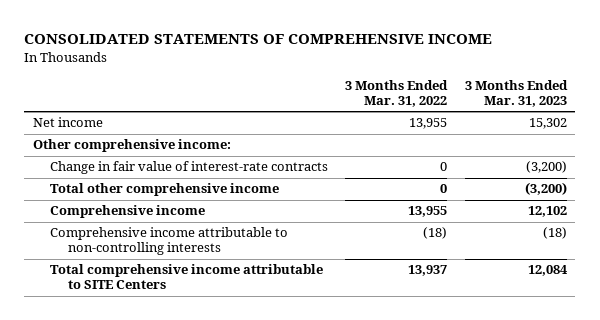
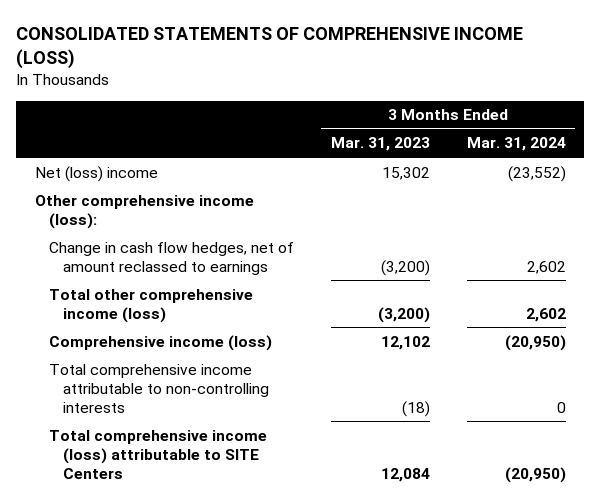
[24,34,493,45] CONSOLIDATED STATEMENTS OF COMPREHENSIVE INCOME -> [16,27,524,70] CONSOLIDATED STATEMENTS OF COMPREHENSIVE INCOME (LOSS)
[345,80,449,108] 3 Months Ended Mar. 31, 2022 -> none
none -> [466,137,566,152] Mar. 31, 2024
[50,161,329,175] Change in fair value of interest-rate contracts -> none
[32,117,103,128] Net income -> [34,165,158,182] Net (loss) income
[32,139,231,153] Other comprehensive income: -> [34,194,254,229] Other comprehensive income (loss):
none -> [48,241,294,275] Change in cash flow hedges, net of amount reclassed to earnings
[50,183,280,197] Total other comprehensive income -> [48,288,253,323] Total other comprehensive income (loss)
[50,205,206,219] Comprehensive income -> [48,334,272,351] Comprehensive income (loss)
[50,227,289,256] Comprehensive income attributable to non-controlling interests -> [48,363,269,413] Total comprehensive income attributable to non-controlling interests
[50,264,324,290] Total comprehensive income attributable to SITE Centers -> [48,429,267,479] Total comprehensive income (loss) attributable to SITE Centers

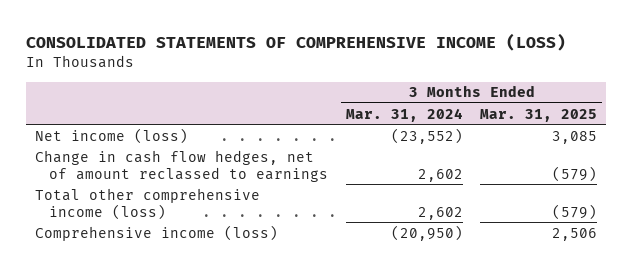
[330,137,430,152] Mar. 31, 2023 -> none
none -> [480,108,598,122] Mar. 31, 2025
[34,194,254,229] Other comprehensive income (loss): -> none
[34,165,158,182] Net (loss) income -> [35,127,189,144] Net income (loss)
[48,363,269,413] Total comprehensive income attributable to non-controlling interests -> none
[48,429,267,479] Total comprehensive income (loss) attributable to SITE Centers -> none

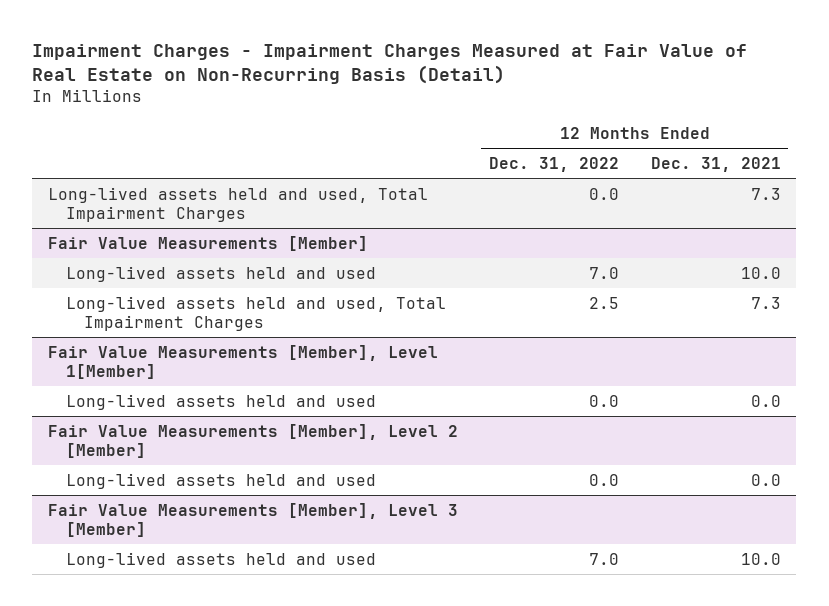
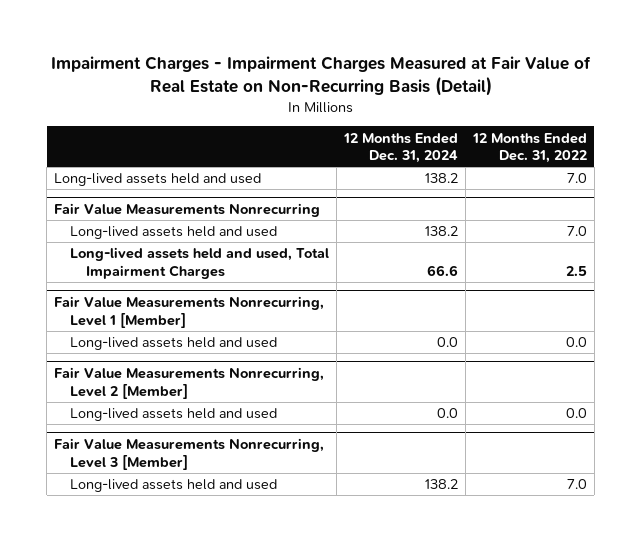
[650,156,781,172] Dec. 31, 2021 -> none
none -> [343,132,459,164] 12 Months Ended Dec. 31, 2024
[47,186,428,223] Long-lived assets held and used, Total Impairment Charges -> none
[47,235,368,251] Fair Value Measurements [Member] -> none
none -> [54,202,321,217] Fair Value Measurements Nonrecurring
none -> [70,226,278,240] Long-lived assets held and used
[47,344,438,380] Fair Value Measurements [Member], Level 1[Member] -> [54,295,325,328] Fair Value Measurements Nonrecurring, Level 1 [Member]
[47,423,458,459] Fair Value Measurements [Member], Level 2 [Member] -> [54,366,325,399] Fair Value Measurements Nonrecurring, Level 2 [Member]
[47,502,458,538] Fair Value Measurements [Member], Level 3 [Member] -> [54,437,325,470] Fair Value Measurements Nonrecurring, Level 3 [Member]

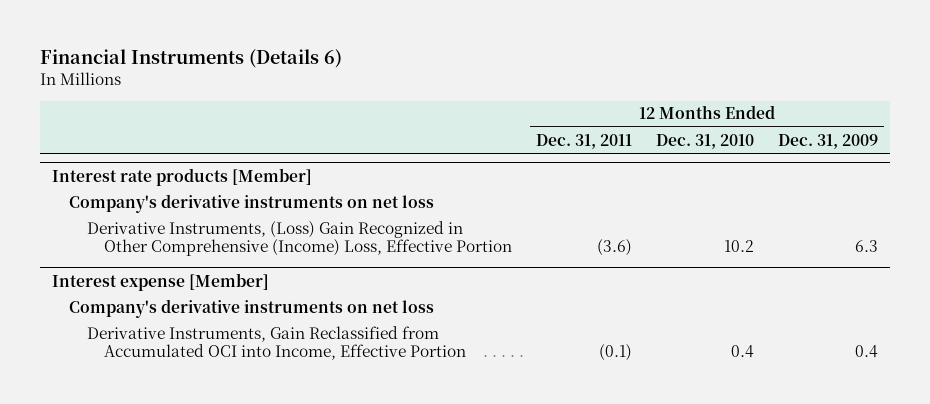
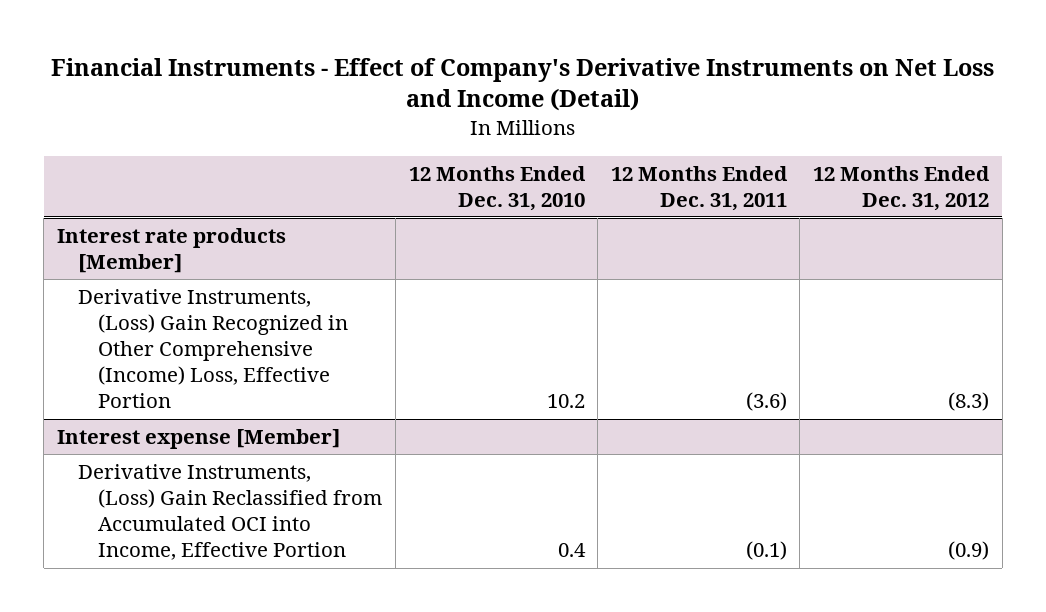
[40,49,343,69] Financial Instruments (Details 6) -> [51,57,995,112] Financial Instruments - Effect of Company's Derivative Instruments on Net Loss and Income (Detail)
[777,133,878,149] Dec. 31, 2009 -> none
none -> [813,165,991,211] 12 Months Ended Dec. 31, 2012
[69,193,435,213] Company's derivative instruments on net loss -> none
[69,298,435,318] Company's derivative instruments on net loss -> none
[86,325,466,360] Derivative Instruments, Gain Reclassified from Accumulated OCI into Income, Effective Portion -> [77,463,383,561] Derivative Instruments, (Loss) Gain Reclassified from Accumulated OCI into Income, Effective Portion

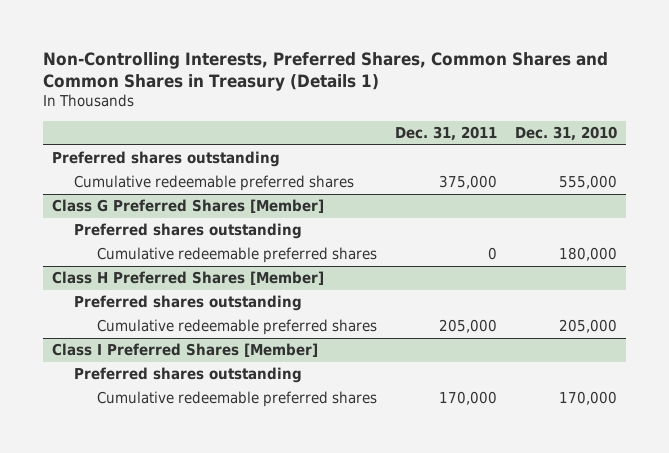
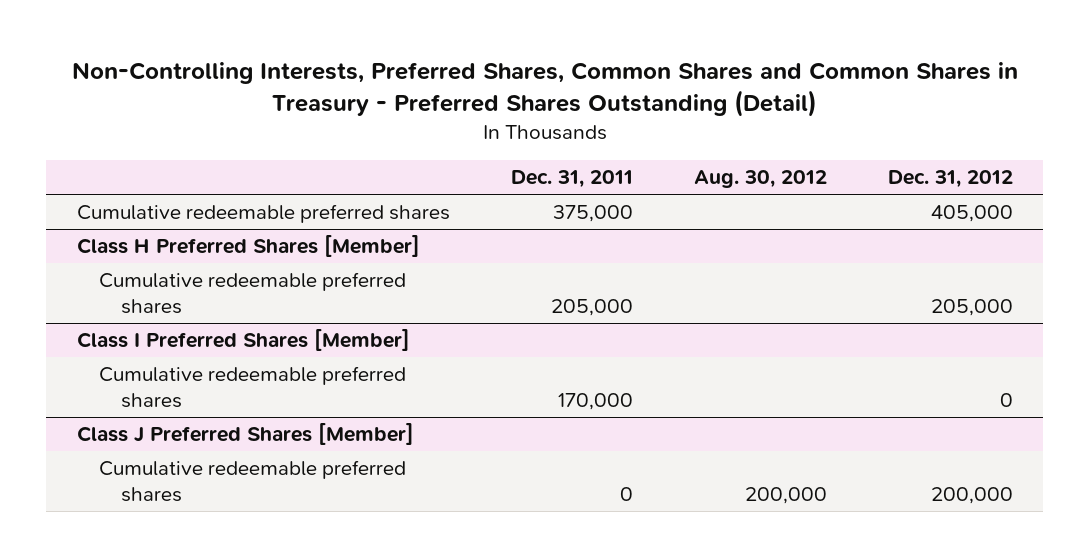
[42,51,608,92] Non-Controlling Interests, Preferred Shares, Common Shares and Common Shares in Treasury (Details 1) -> [71,61,1018,118] Non-Controlling Interests, Preferred Shares, Common Shares and Common Shares in Treasury - Preferred Shares Outstanding (Detail)
[515,125,618,141] Dec. 31, 2010 -> none
none -> [693,170,827,189] Aug. 30, 2012
none -> [887,170,1013,189] Dec. 31, 2012
[51,151,280,168] Preferred shares outstanding -> none
[51,199,324,214] Class G Preferred Shares [Member] -> none
[74,223,303,240] Preferred shares outstanding -> none
[96,247,377,264] Cumulative redeemable preferred shares -> none
[74,295,303,312] Preferred shares outstanding -> none
[74,367,303,384] Preferred shares outstanding -> none
none -> [76,423,414,446] Class J Preferred Shares [Member]
none -> [99,460,407,502] Cumulative redeemable preferred shares

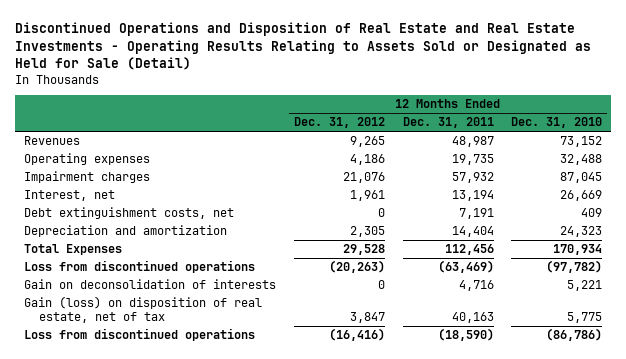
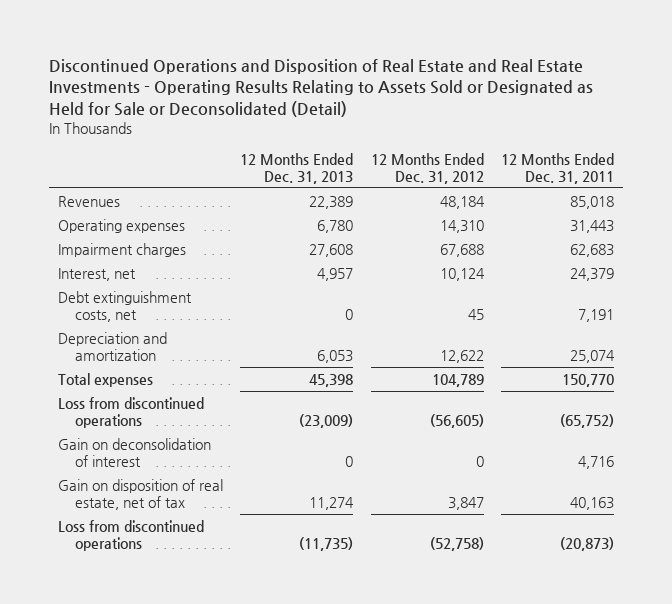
[15,21,592,71] Discontinued Operations and Disposition of Real Estate and Real Estate Investments - Operating Results Relating to Assets Sold or Designated as Held for Sale (Detail) -> [48,58,593,118] Discontinued Operations and Disposition of Real Estate and Real Estate Investments - Operating Results Relating to Assets Sold or Designated as Held for Sale or Deconsolidated (Detail)
[511,117,603,129] Dec. 31, 2010 -> none
none -> [240,152,354,184] 12 Months Ended Dec. 31, 2013
[349,136,385,148] 9,265 -> [439,196,485,210] 48,184
[451,136,494,148] 48,987 -> [570,196,615,210] 85,018
[349,154,385,166] 4,186 -> [439,220,484,234] 14,310
[451,154,494,166] 19,735 -> [570,220,615,234] 31,443
[342,172,385,184] 21,076 -> [439,244,484,258] 67,688
[451,172,494,184] 57,932 -> [570,244,615,258] 62,683
[349,190,385,202] 1,961 -> [439,268,485,282] 10,124
[451,190,494,202] 13,194 -> [570,268,615,282] 24,379
[377,208,385,218] 0 -> [467,308,484,320] 45
[349,226,385,238] 2,305 -> [439,349,484,363] 12,622
[451,226,494,238] 14,404 -> [570,349,616,363] 25,074
[24,244,123,256] Total Expenses -> [57,373,153,388] Total expenses
[342,244,385,256] 29,528 -> [431,374,484,388] 104,789
[444,244,494,256] 112,456 -> [562,374,615,388] 150,770
[328,260,385,274] (20,263) -> [429,413,484,428] (56,605)
[437,260,494,274] (63,469) -> [560,413,615,428] (65,752)
[24,279,277,290] Gain on deconsolidation of interests -> [57,438,211,467] Gain on deconsolidation of interest
[24,296,263,323] Gain (loss) on disposition of real estate, net of tax -> [57,479,223,510] Gain on disposition of real estate, net of tax
[328,328,385,342] (16,416) -> [429,536,484,551] (52,758)
[437,328,494,342] (18,590) -> [560,536,615,551] (20,873)

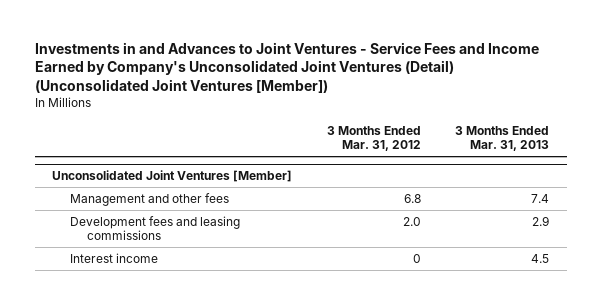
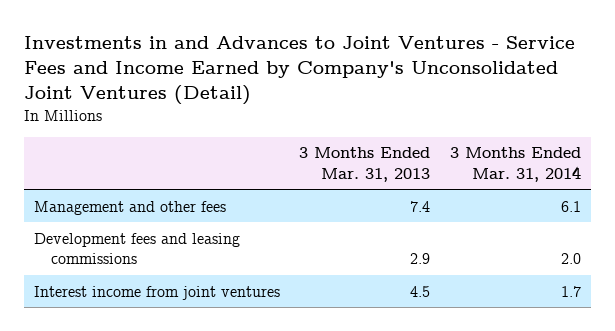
[34,41,539,93] Investments in and Advances to Joint Ventures - Service Fees and Income Earned by Company's Unconsolidated Joint Ventures (Detail) (Unconsolidated Joint Ventures [Member]) -> [23,35,575,105] Investments in and Advances to Joint Ventures - Service Fees and Income Earned by Company's Unconsolidated Joint Ventures (Detail)
[326,125,421,152] 3 Months Ended Mar. 31, 2012 -> none
none -> [449,147,581,182] 3 Months Ended Mar. 31, 2014
[52,169,293,182] Unconsolidated Joint Ventures [Member] -> none
[69,252,158,263] Interest income -> [33,285,280,300] Interest income from joint ventures

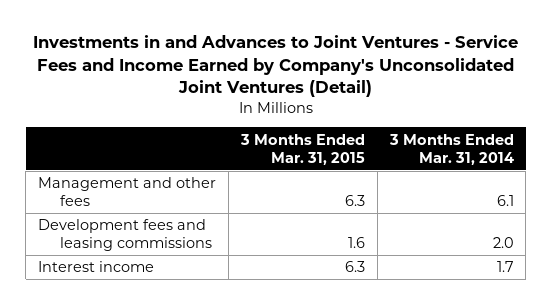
[299,147,431,182] 3 Months Ended Mar. 31, 2013 -> none
none -> [239,133,365,165] 3 Months Ended Mar. 31, 2015
[33,285,280,300] Interest income from joint ventures -> [37,261,154,273] Interest income

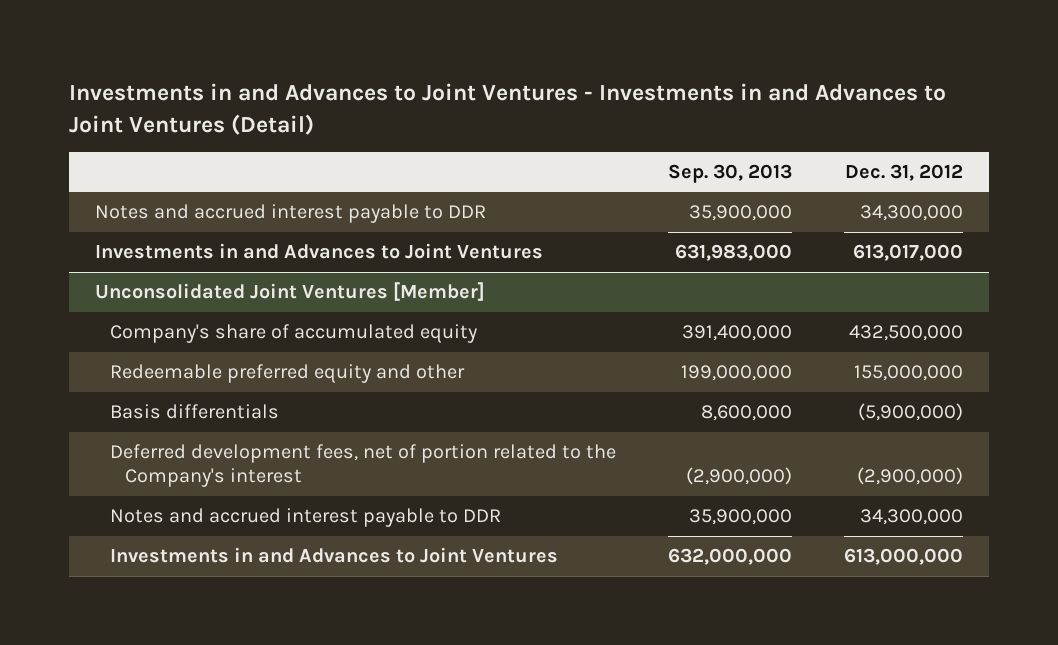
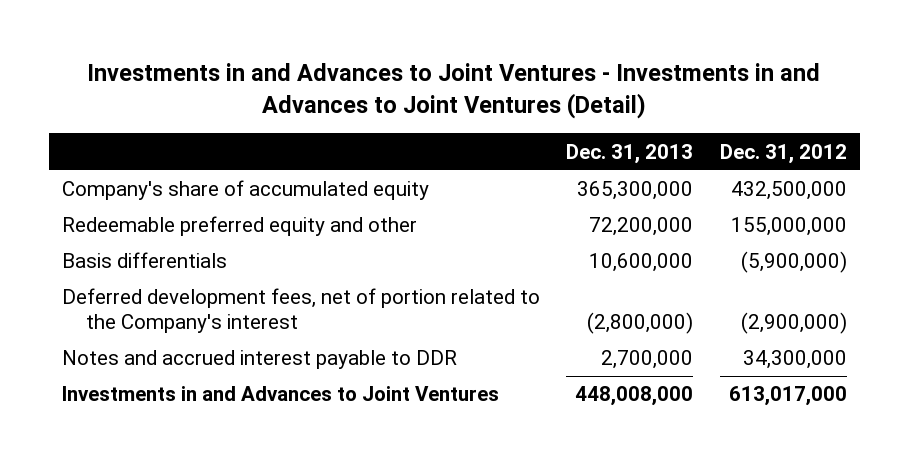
[667,164,792,184] Sep. 30, 2013 -> none
none -> [566,143,694,164] Dec. 31, 2013
[94,204,486,224] Notes and accrued interest payable to DDR -> none
[94,282,485,302] Unconsolidated Joint Ventures [Member] -> none
[109,547,558,564] Investments in and Advances to Joint Ventures -> none
[94,243,543,260] Investments in and Advances to Joint Ventures -> [61,386,499,402] Investments in and Advances to Joint Ventures

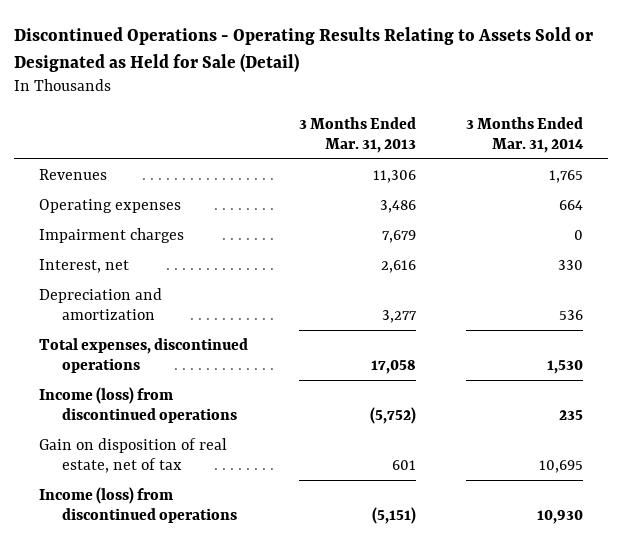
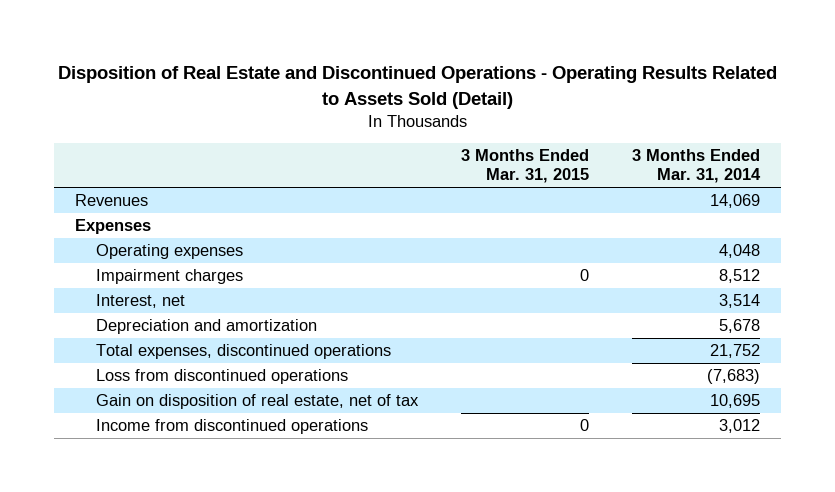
[14,26,594,72] Discontinued Operations - Operating Results Relating to Assets Sold or Designated as Held for Sale (Detail) -> [57,66,777,109] Disposition of Real Estate and Discontinued Operations - Operating Results Related to Assets Sold (Detail)
[298,116,416,153] 3 Months Ended Mar. 31, 2013 -> none
none -> [460,149,589,184] 3 Months Ended Mar. 31, 2015
[549,169,584,183] 1,765 -> [709,194,760,209] 14,069
none -> [75,219,152,235] Expenses
[559,199,584,210] 664 -> [718,244,760,259] 4,048
[574,229,584,240] 0 -> [718,269,760,284] 8,512
[558,259,584,270] 330 -> [718,294,760,309] 3,514
[559,310,584,321] 536 -> [718,319,760,334] 5,678
[547,360,584,375] 1,530 -> [709,344,760,359] 21,752
[39,386,237,424] Income (loss) from discontinued operations -> [96,369,349,385] Loss from discontinued operations
[559,410,584,421] 235 -> [706,369,760,385] (7,683)
[39,486,237,524] Income (loss) from discontinued operations -> [96,419,369,435] Income from discontinued operations
[537,510,584,525] 10,930 -> [718,419,760,434] 3,012

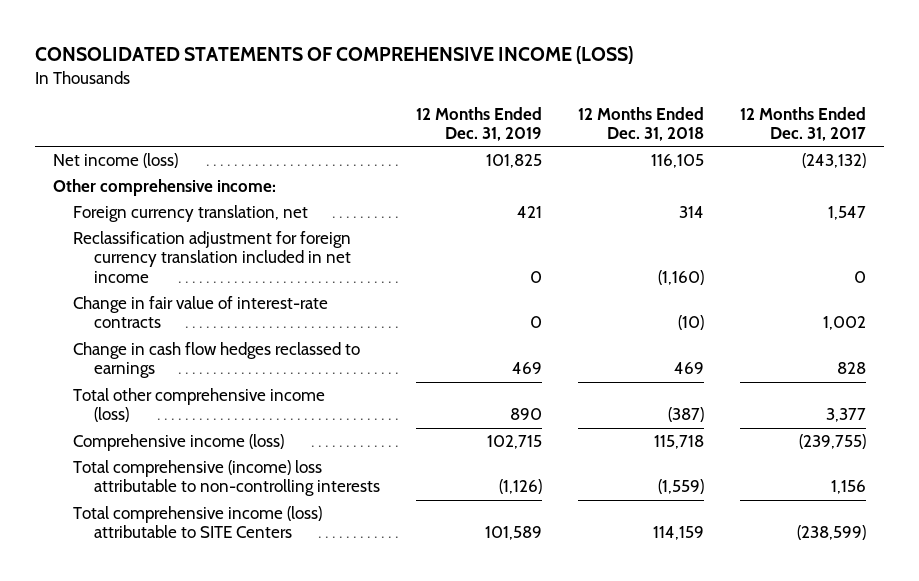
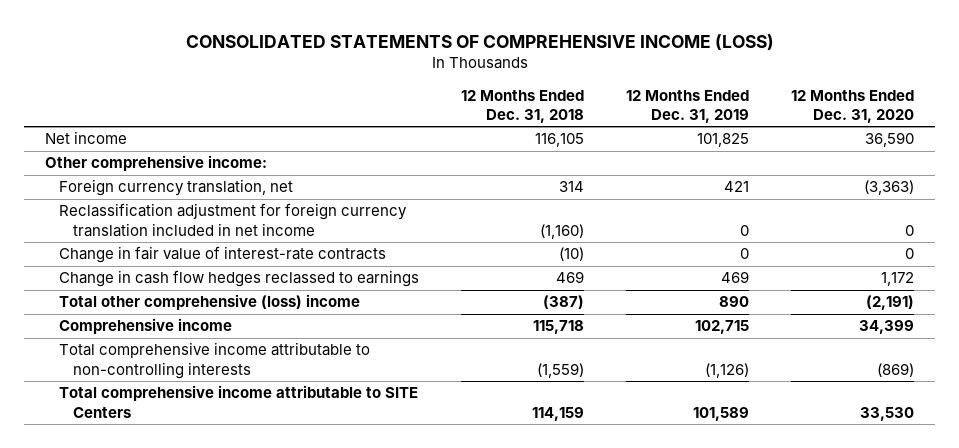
[740,106,867,142] 12 Months Ended Dec. 31, 2017 -> none
none -> [790,89,914,124] 12 Months Ended Dec. 31, 2020
[52,152,178,168] Net income (loss) -> [45,131,128,145] Net income
[73,387,326,423] Total other comprehensive income (loss) -> [59,294,361,311] Total other comprehensive (loss) income
[73,433,285,451] Comprehensive income (loss) -> [59,318,233,335] Comprehensive income
[73,459,380,497] Total comprehensive (income) loss attributable to non-controlling interests -> [59,342,371,379] Total comprehensive income attributable to non-controlling interests
[73,505,323,539] Total comprehensive income (loss) attributable to SITE Centers -> [59,385,419,418] Total comprehensive income attributable to SITE Centers

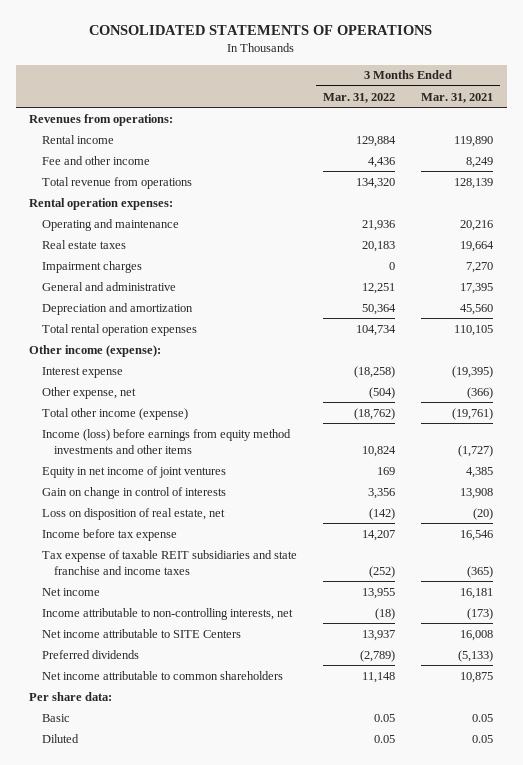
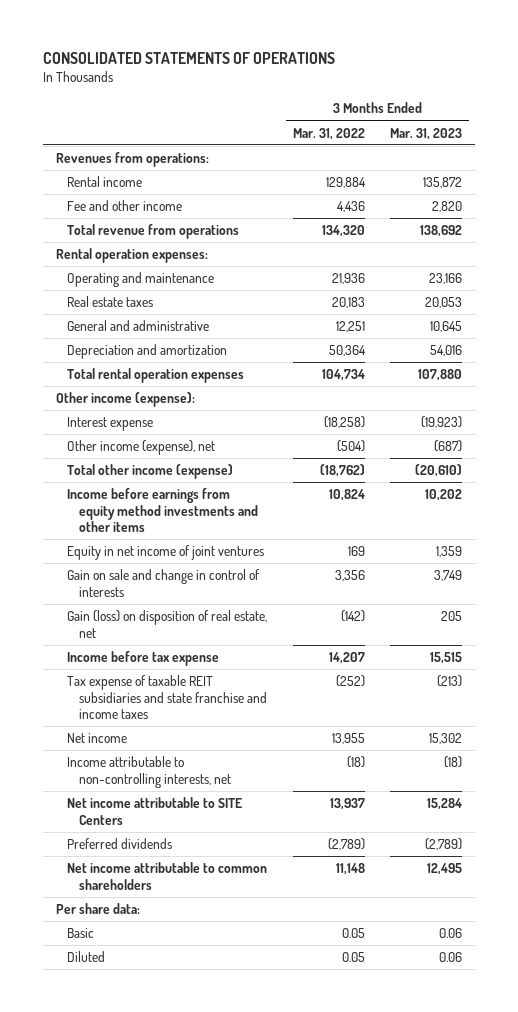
[421,92,494,103] Mar. 31, 2021 -> none
none -> [390,127,463,140] Mar. 31, 2023
[41,260,142,273] Impairment charges -> none
[41,386,136,399] Other expense, net -> [67,440,216,456] Other income (expense), net
[41,428,291,454] Income (loss) before earnings from equity method investments and other items -> [67,488,259,532] Income before earnings from equity method investments and other items
[41,486,226,499] Gain on change in control of interests -> [67,569,261,597] Gain on sale and change in control of interests
[41,507,225,520] Loss on disposition of real estate, net -> [67,610,268,638] Gain (loss) on disposition of real estate, net

